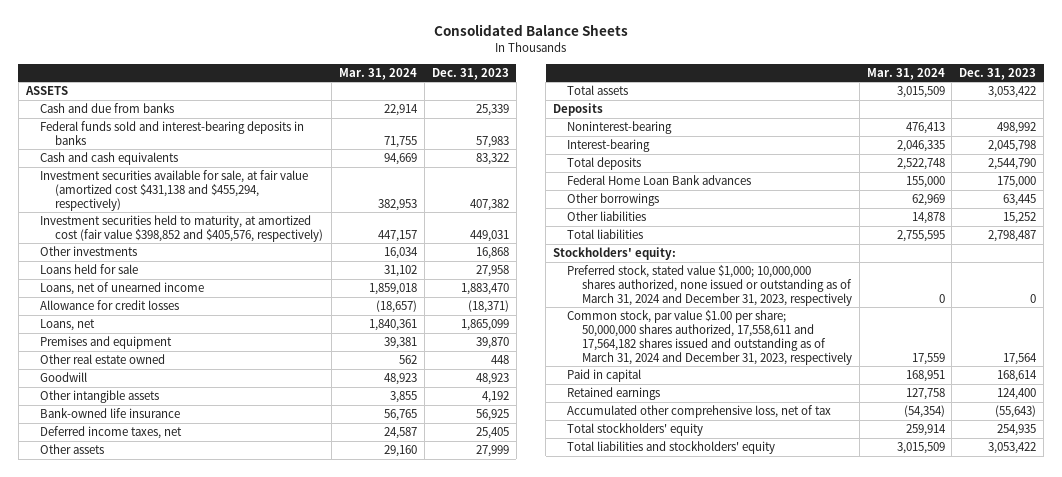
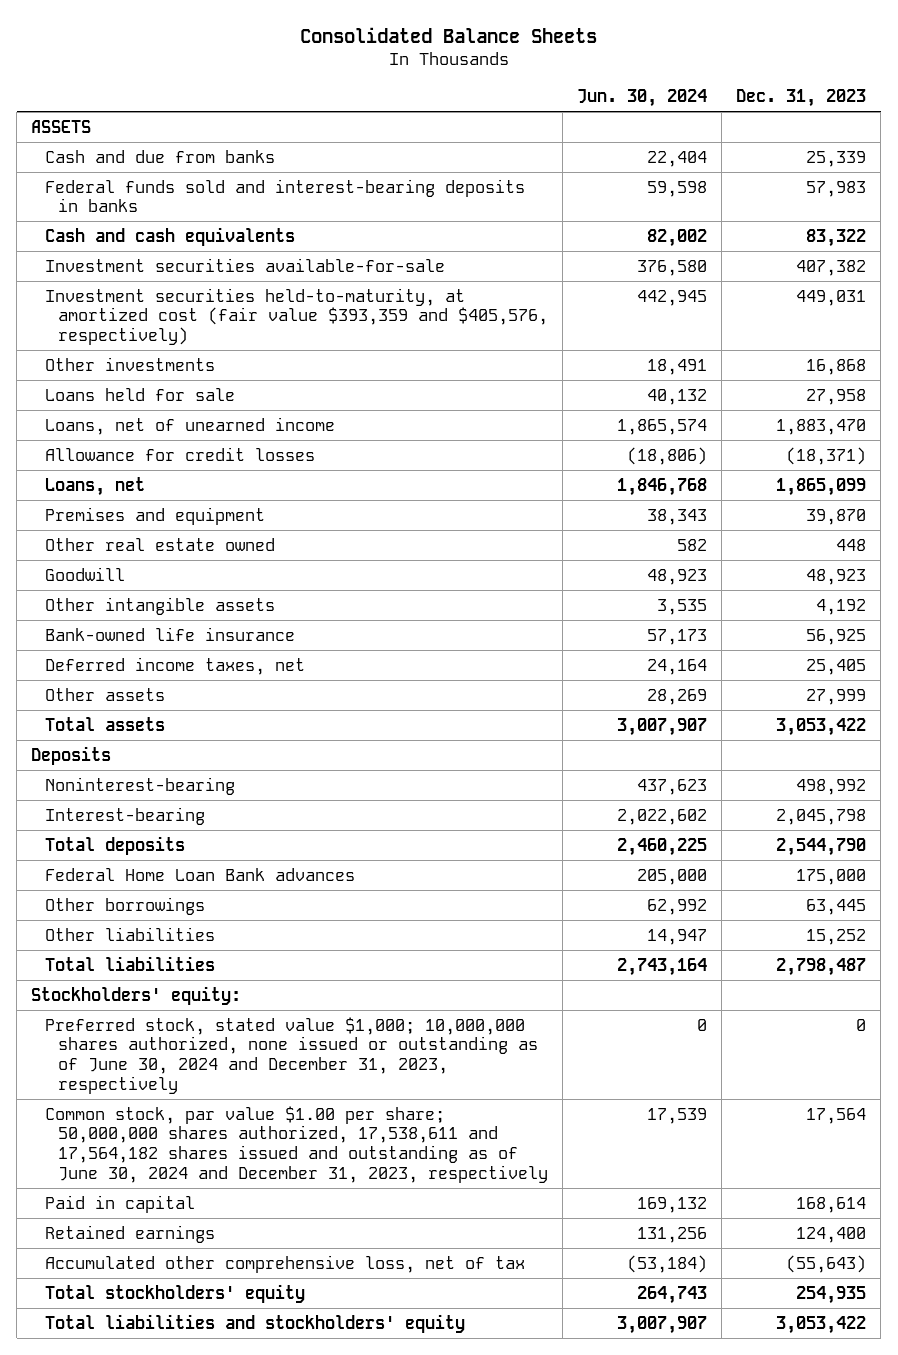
[339,67,418,80] Mar. 31, 2024 -> none
none -> [577,89,708,108] Jun. 30, 2024
[40,170,309,211] Investment securities available for sale, at fair value (amortized cost $431,138 and $455,294, respectively) -> [44,257,445,272] Investment securities available-for-sale
[40,215,323,242] Investment securities held to maturity, at amortized cost (fair value $398,852 and $405,576, respectively) -> [44,287,548,345] Investment securities held-to-maturity, at amortized cost (fair value $393,359 and $405,576, respectively)
[567,265,852,306] Preferred stock, stated value $1,000; 10,000,000 shares authorized, none issued or outstanding as of March 31, 2024 and December 31, 2023, respectively -> [44,1016,538,1094] Preferred stock, stated value $1,000; 10,000,000 shares authorized, none issued or outstanding as of June 30, 2024 and December 31, 2023, respectively
[567,310,852,365] Common stock, par value $1.00 per share; 50,000,000 shares authorized, 17,558,611 and 17,564,182 shares issued and outstanding as of March 31, 2024 and December 31, 2023, respectively -> [44,1105,548,1183] Common stock, par value $1.00 per share; 50,000,000 shares authorized, 17,538,611 and 17,564,182 shares issued and outstanding as of June 30, 2024 and December 31, 2023, respectively

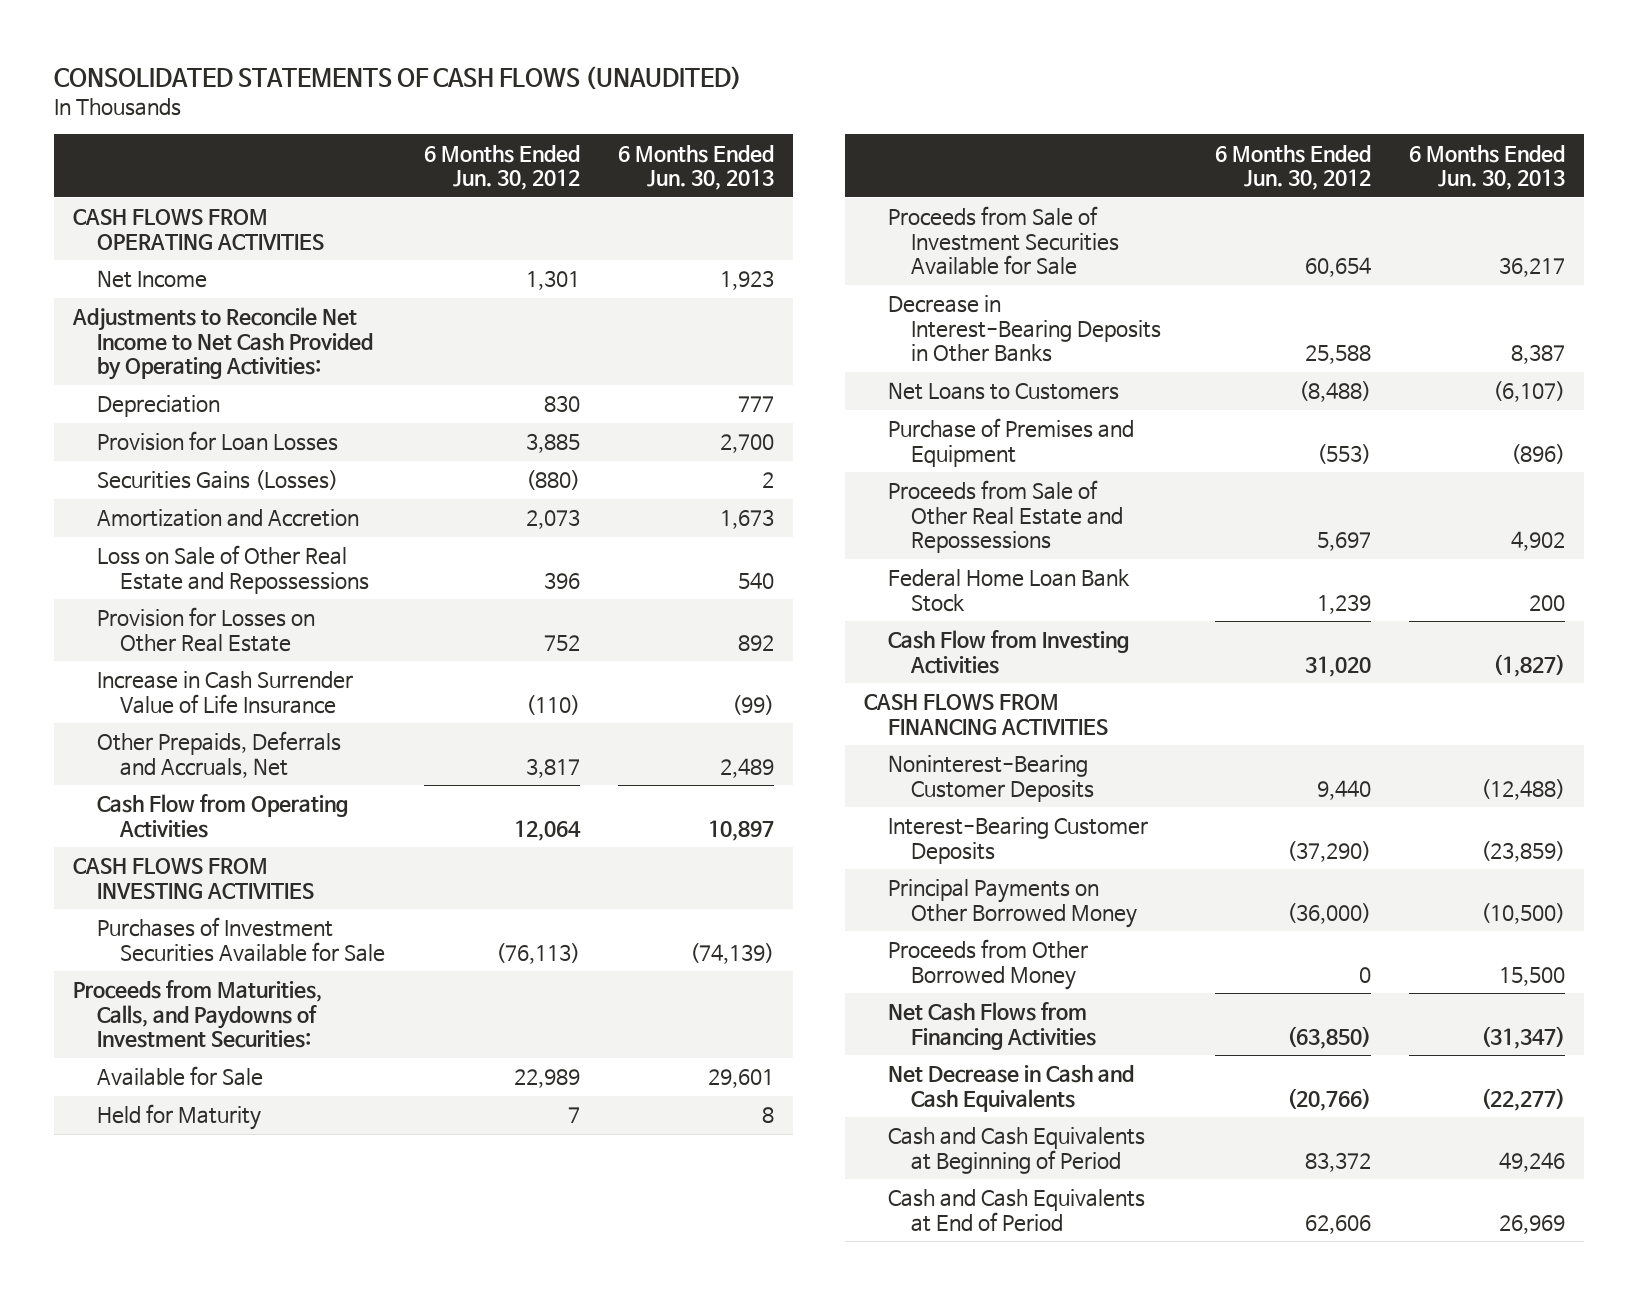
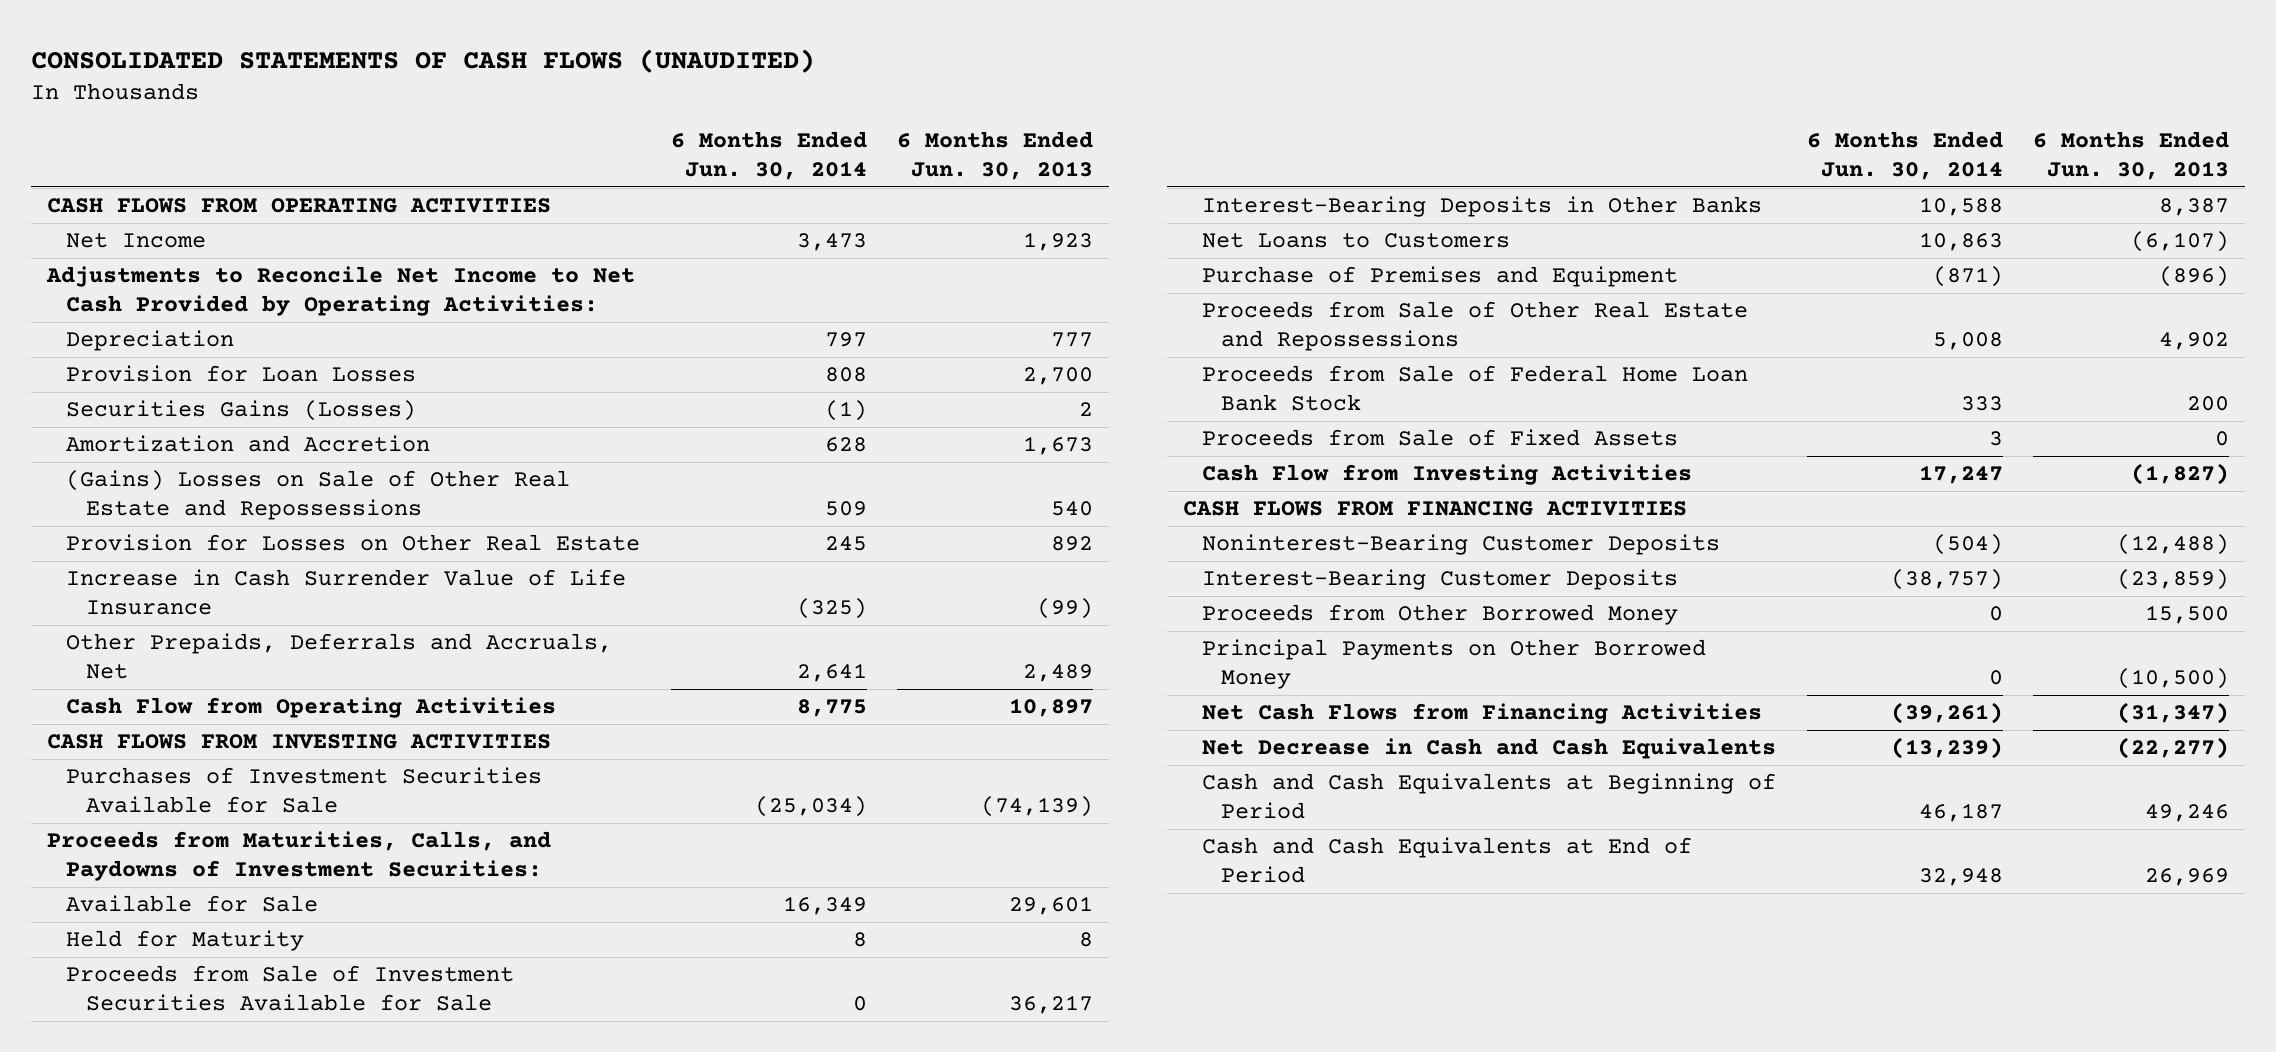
[423,144,580,191] 6 Months Ended Jun. 30, 2012 -> none
none -> [670,131,867,180] 6 Months Ended Jun. 30, 2014
[96,545,370,594] Loss on Sale of Other Real Estate and Repossessions -> [66,470,571,521] (Gains) Losses on Sale of Other Real Estate and Repossessions
[887,295,1162,363] Decrease in Interest-Bearing Deposits in Other Banks -> [1202,196,1763,218] Interest-Bearing Deposits in Other Banks
[887,569,1130,612] Federal Home Loan Bank Stock -> [1202,365,1749,412] Proceeds from Sale of Federal Home Loan Bank Stock
none -> [1202,429,1679,447] Proceeds from Sale of Fixed Assets
[887,879,1138,928] Principal Payments on Other Borrowed Money -> [1202,639,1707,690] Principal Payments on Other Borrowed Money

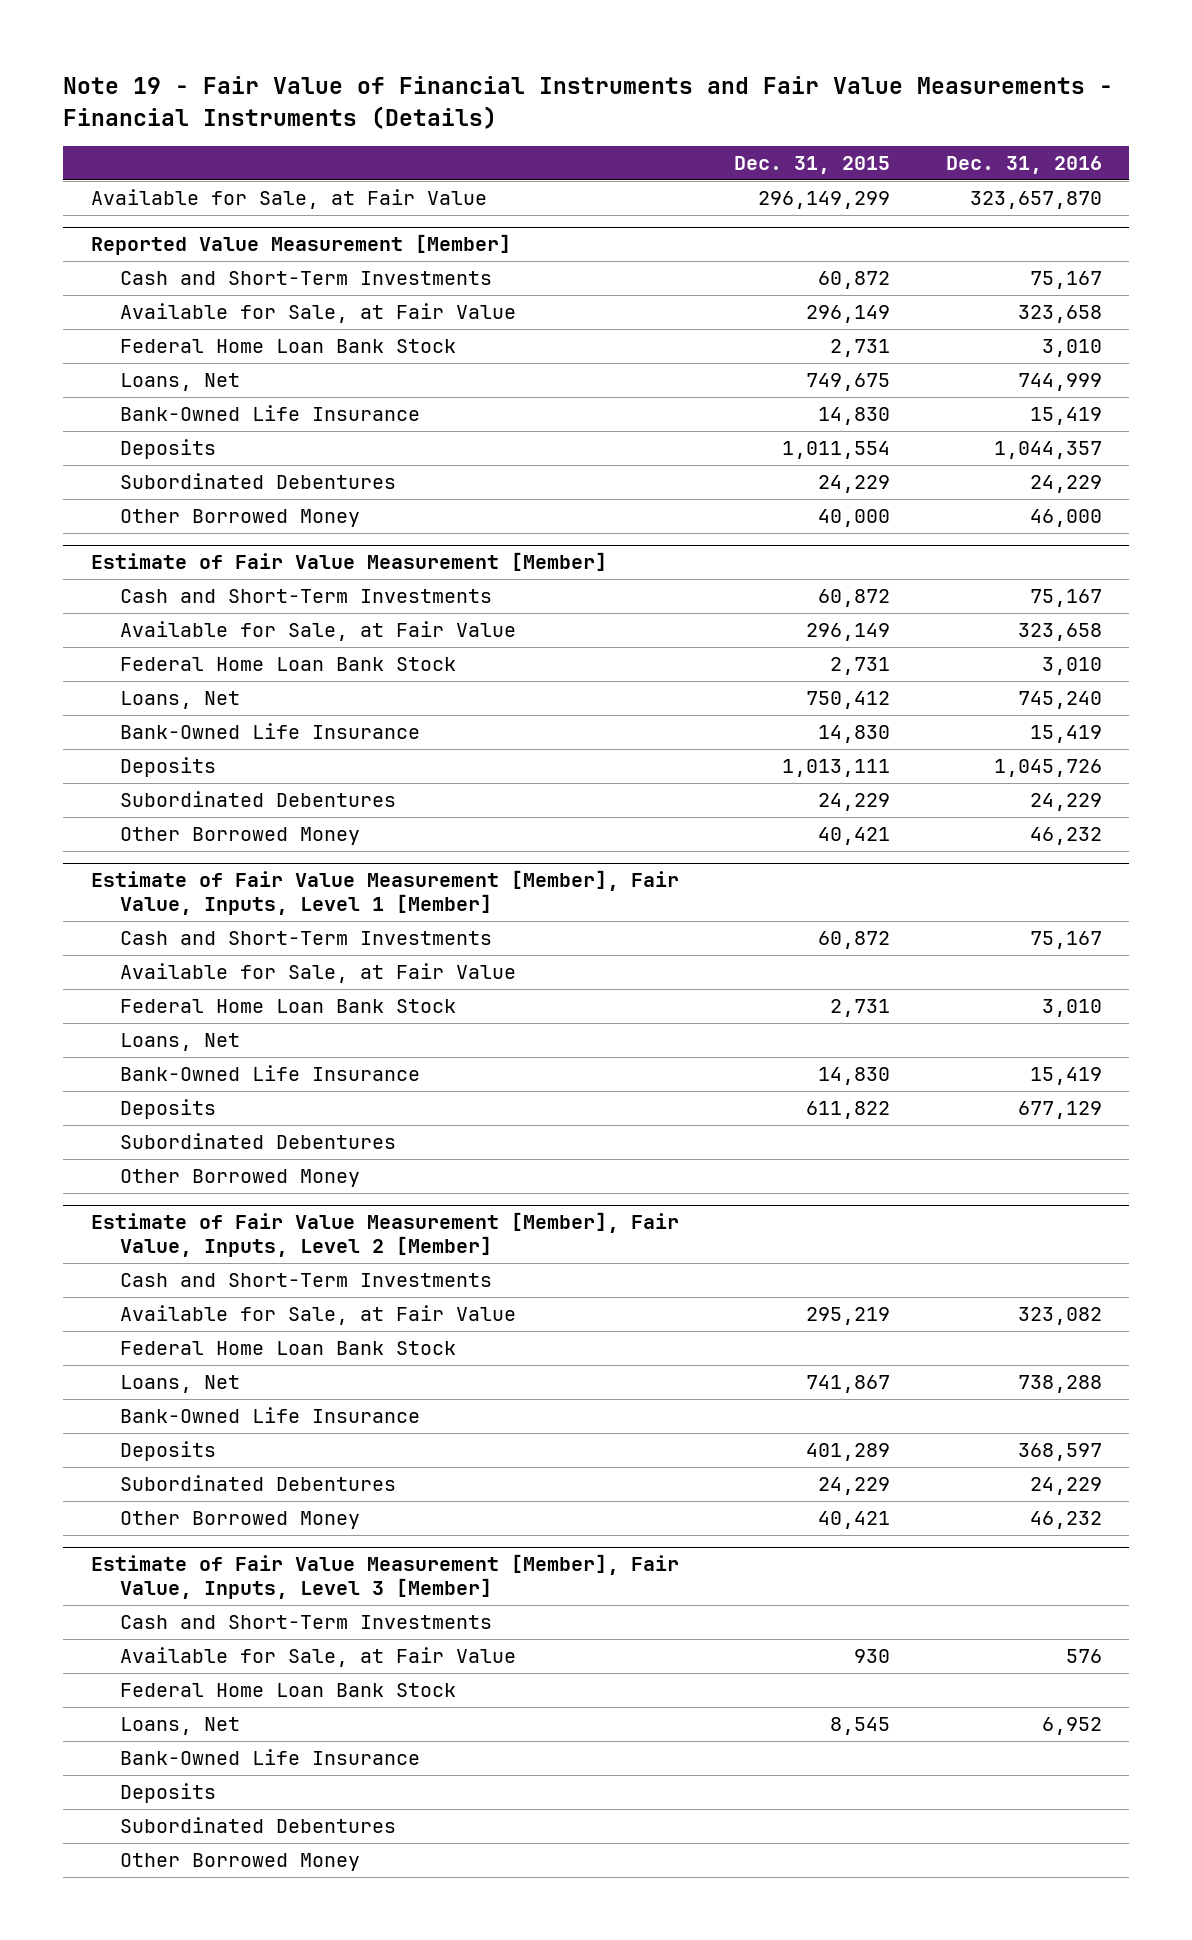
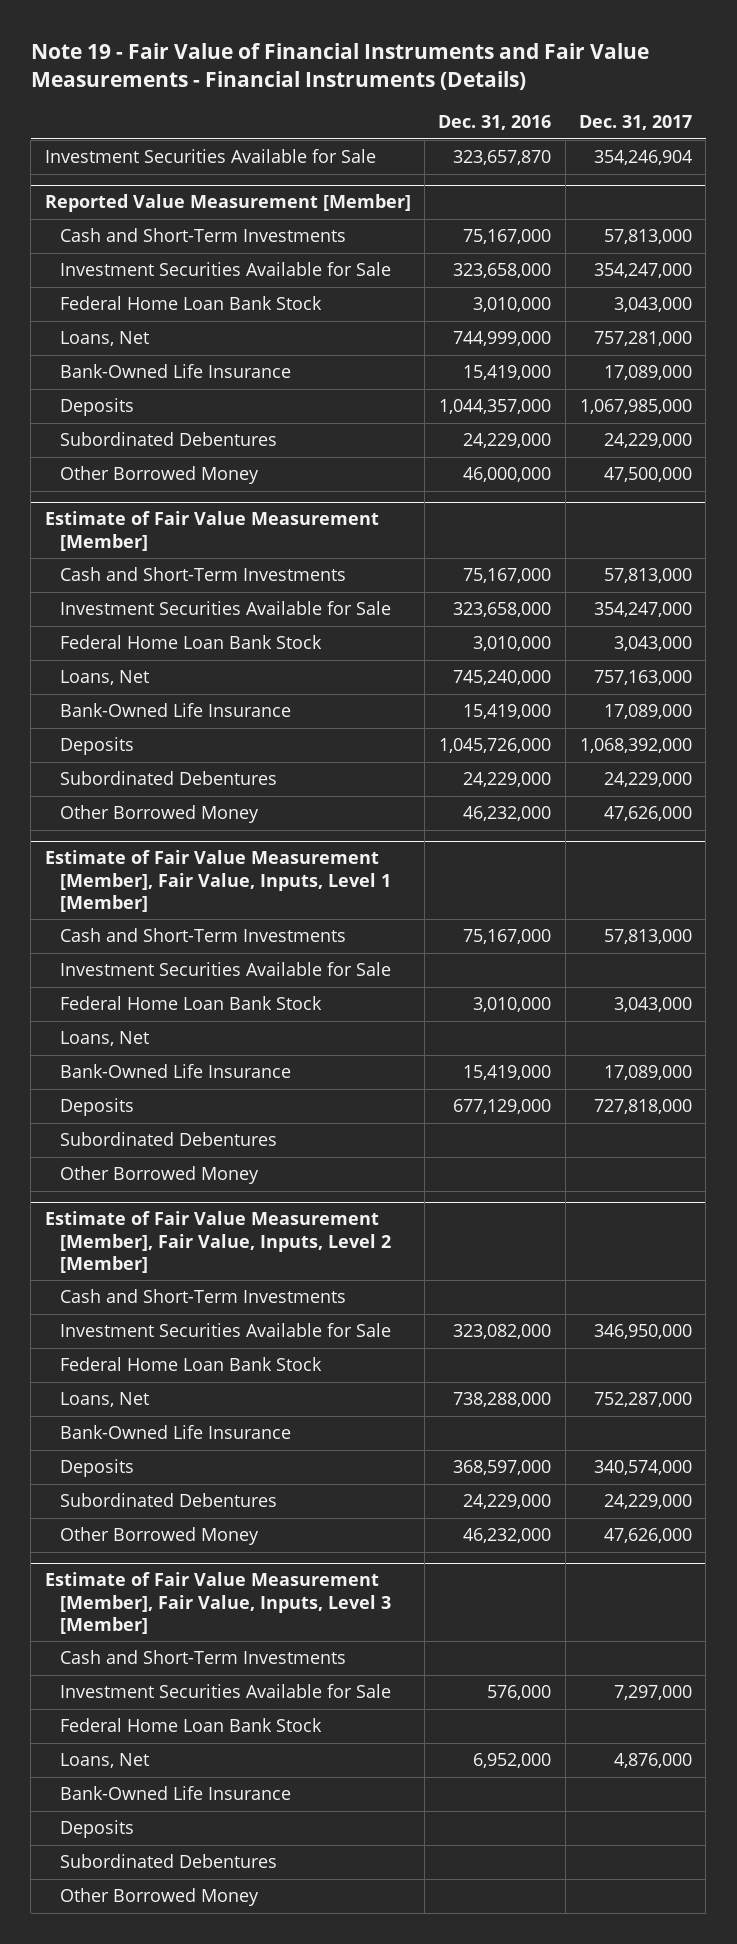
[734,156,891,175] Dec. 31, 2015 -> none
none -> [579,115,693,131] Dec. 31, 2017
[90,189,487,210] Available for Sale, at Fair Value -> [44,149,376,164] Investment Securities Available for Sale
[1029,271,1102,290] 75,167 -> [463,229,552,245] 75,167,000
[119,303,516,324] Available for Sale, at Fair Value -> [59,262,391,277] Investment Securities Available for Sale
[1017,305,1102,324] 323,658 -> [453,263,552,279] 323,658,000
[1041,339,1102,358] 3,010 -> [473,297,552,313] 3,010,000
[1017,373,1102,392] 744,999 -> [453,331,552,347] 744,999,000
[1029,407,1102,426] 15,419 -> [463,365,552,381] 15,419,000
[993,441,1102,460] 1,044,357 -> [439,399,552,415] 1,044,357,000
[1029,475,1102,494] 24,229 -> [463,433,552,449] 24,229,000
[1029,509,1102,528] 46,000 -> [463,467,552,483] 46,000,000
[1029,589,1102,608] 75,167 -> [463,568,552,584] 75,167,000
[119,621,516,642] Available for Sale, at Fair Value -> [59,601,391,616] Investment Securities Available for Sale
[1017,623,1102,642] 323,658 -> [453,602,552,618] 323,658,000
[1041,657,1102,676] 3,010 -> [473,636,552,652] 3,010,000
[1017,691,1102,710] 745,240 -> [453,670,552,686] 745,240,000
[1029,725,1102,744] 15,419 -> [463,704,552,720] 15,419,000
[993,759,1102,778] 1,045,726 -> [439,738,552,754] 1,045,726,000
[1029,793,1102,812] 24,229 -> [463,772,552,788] 24,229,000
[1029,827,1102,846] 46,232 -> [463,806,552,822] 46,232,000
[1029,931,1102,950] 75,167 -> [463,929,552,945] 75,167,000
[119,963,516,984] Available for Sale, at Fair Value -> [59,962,391,977] Investment Securities Available for Sale
[1041,999,1102,1018] 3,010 -> [473,997,552,1013] 3,010,000
[1029,1067,1102,1086] 15,419 -> [463,1065,552,1081] 15,419,000
[1017,1101,1102,1120] 677,129 -> [453,1099,552,1115] 677,129,000
[119,1305,516,1326] Available for Sale, at Fair Value -> [59,1323,391,1338] Investment Securities Available for Sale
[1017,1307,1102,1326] 323,082 -> [453,1324,552,1340] 323,082,000
[1017,1375,1102,1394] 738,288 -> [453,1392,552,1408] 738,288,000
[1017,1443,1102,1462] 368,597 -> [453,1460,552,1476] 368,597,000
[1029,1477,1102,1496] 24,229 -> [463,1494,552,1510] 24,229,000
[1029,1511,1102,1530] 46,232 -> [463,1528,552,1544] 46,232,000
[119,1647,516,1668] Available for Sale, at Fair Value -> [59,1684,391,1699] Investment Securities Available for Sale
[1065,1649,1102,1664] 576 -> [487,1685,552,1701] 576,000
[1041,1717,1102,1736] 6,952 -> [473,1753,552,1769] 6,952,000

